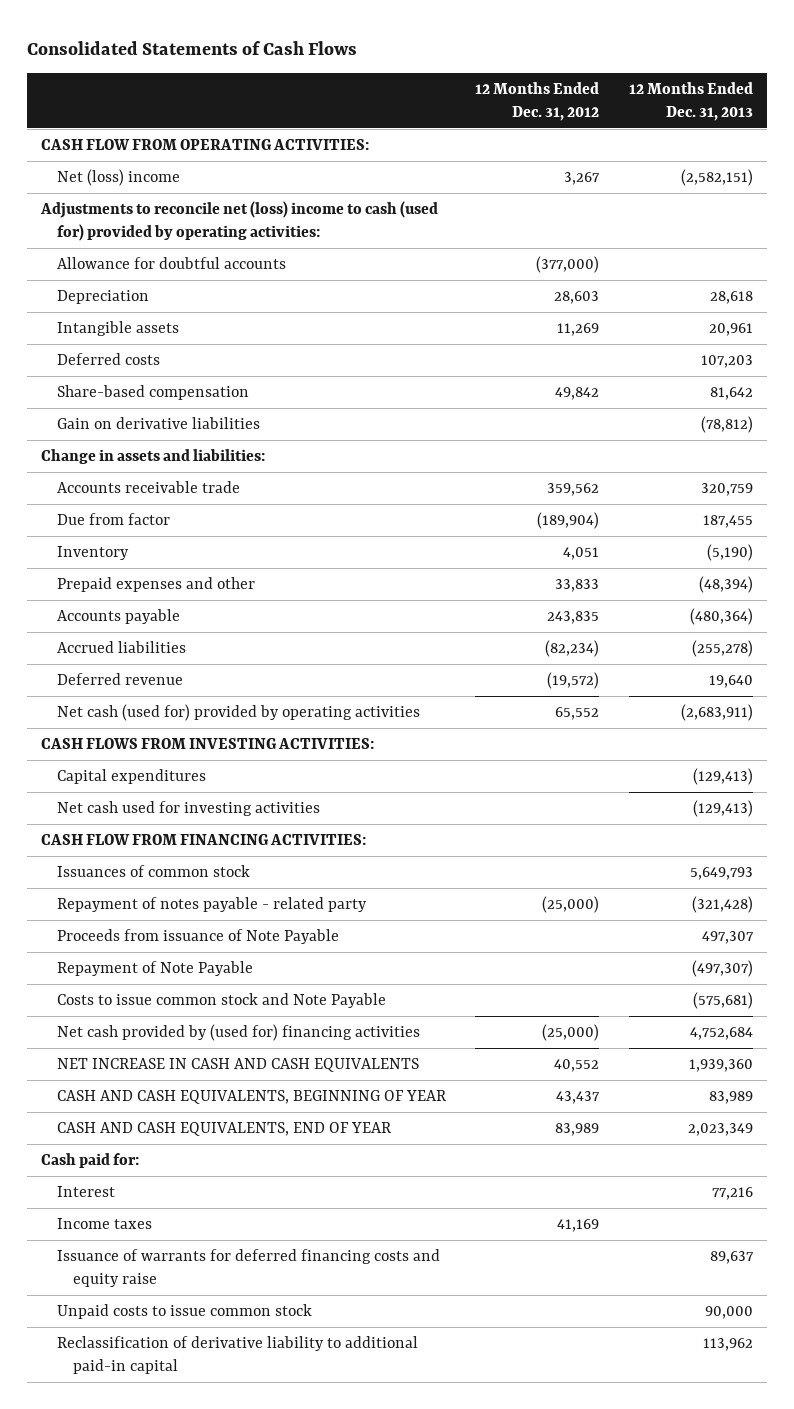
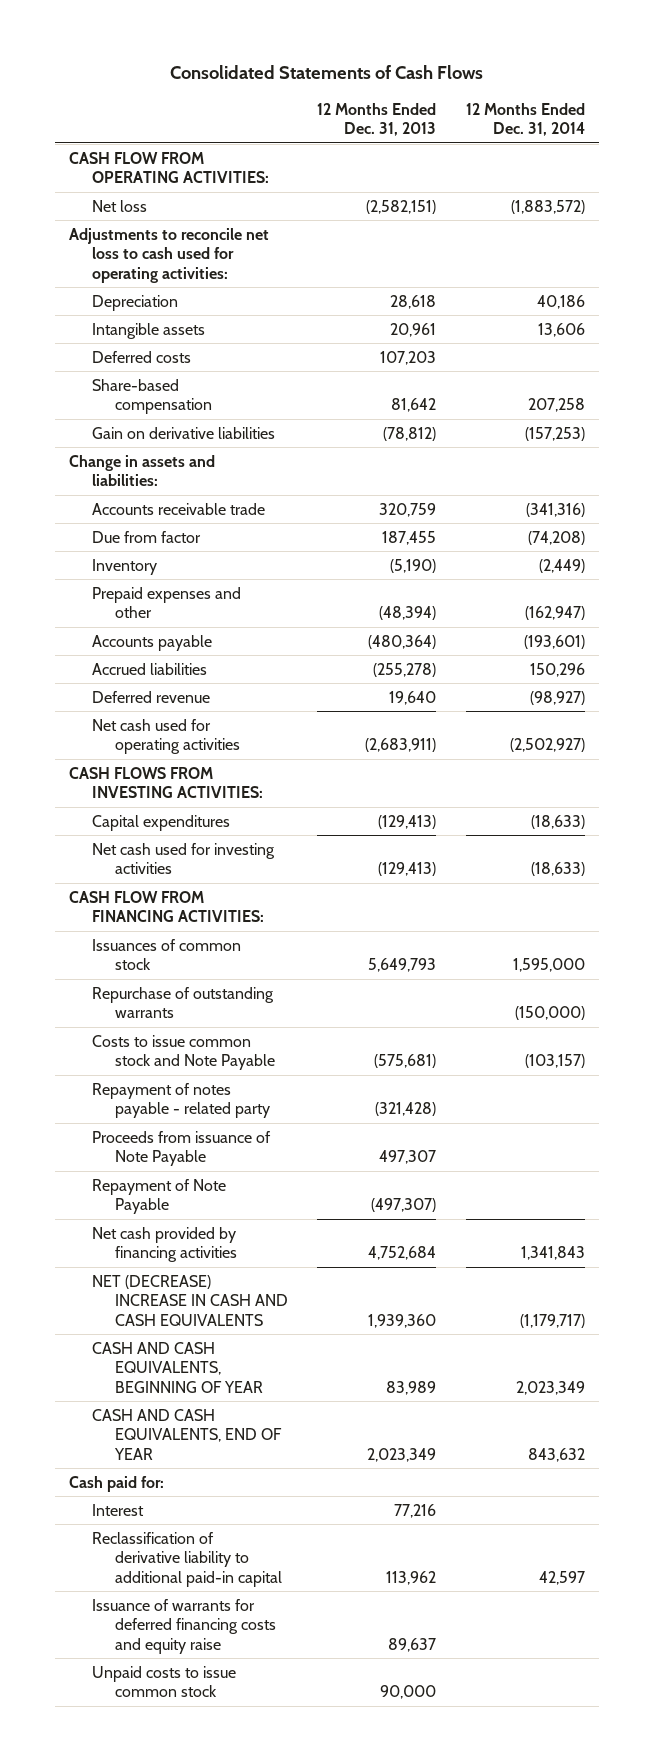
[475,82,600,121] 12 Months Ended Dec. 31, 2012 -> none
none -> [465,102,585,137] 12 Months Ended Dec. 31, 2014
[57,257,287,270] Allowance for doubtful accounts -> none
[57,169,181,187] Net (loss) income -> [92,199,148,212] Net loss
[40,201,439,241] Adjustments to reconcile net (loss) income to cash (used for) provided by operating activities: -> [69,227,270,283] Adjustments to reconcile net loss to cash used for operating activities:
[57,704,421,722] Net cash (used for) provided by operating activities -> [92,718,241,755] Net cash used for operating activities
none -> [92,986,275,1019] Repurchase of outstanding warrants
[57,993,387,1009] Costs to issue common stock and Note Payable -> [92,1034,276,1071] Costs to issue common stock and Note Payable
[57,1024,421,1042] Net cash provided by (used for) financing activities -> [92,1226,238,1263] Net cash provided by financing activities
[57,1058,420,1073] NET INCREASE IN CASH AND CASH EQUIVALENTS -> [92,1274,289,1326] NET (DECREASE) INCREASE IN CASH AND CASH EQUIVALENTS
[57,1218,153,1230] Income taxes -> none
[57,1336,419,1374] Reclassification of derivative liability to additional paid-in capital -> [92,1531,283,1587] Reclassification of derivative liability to additional paid-in capital

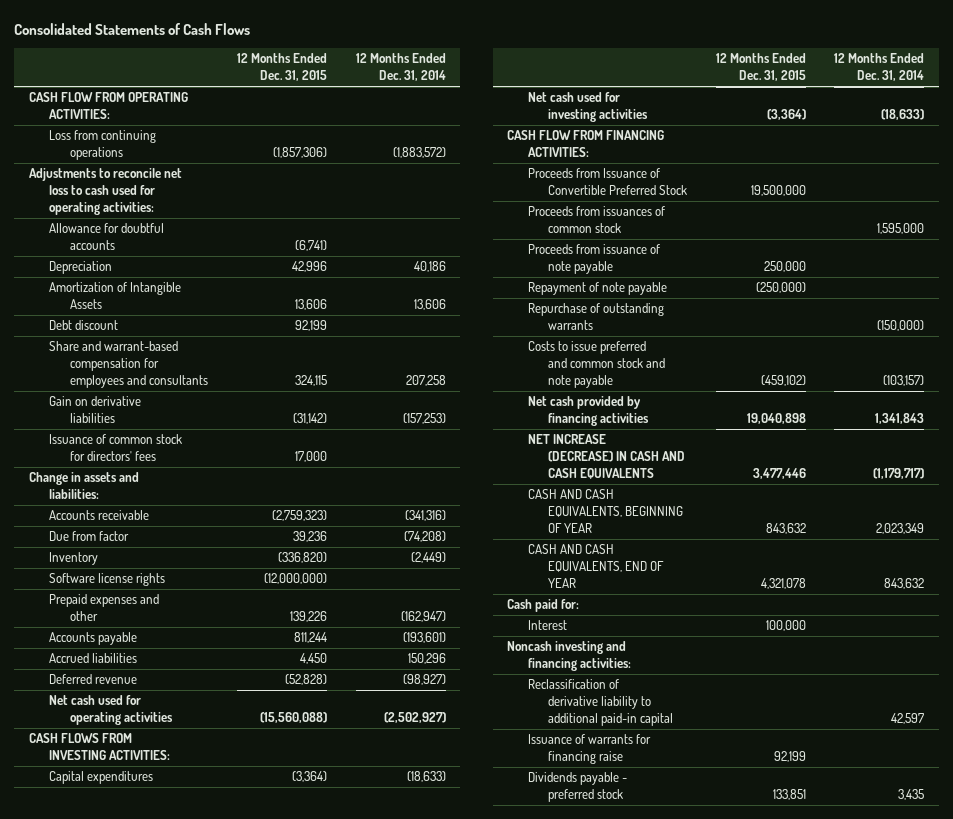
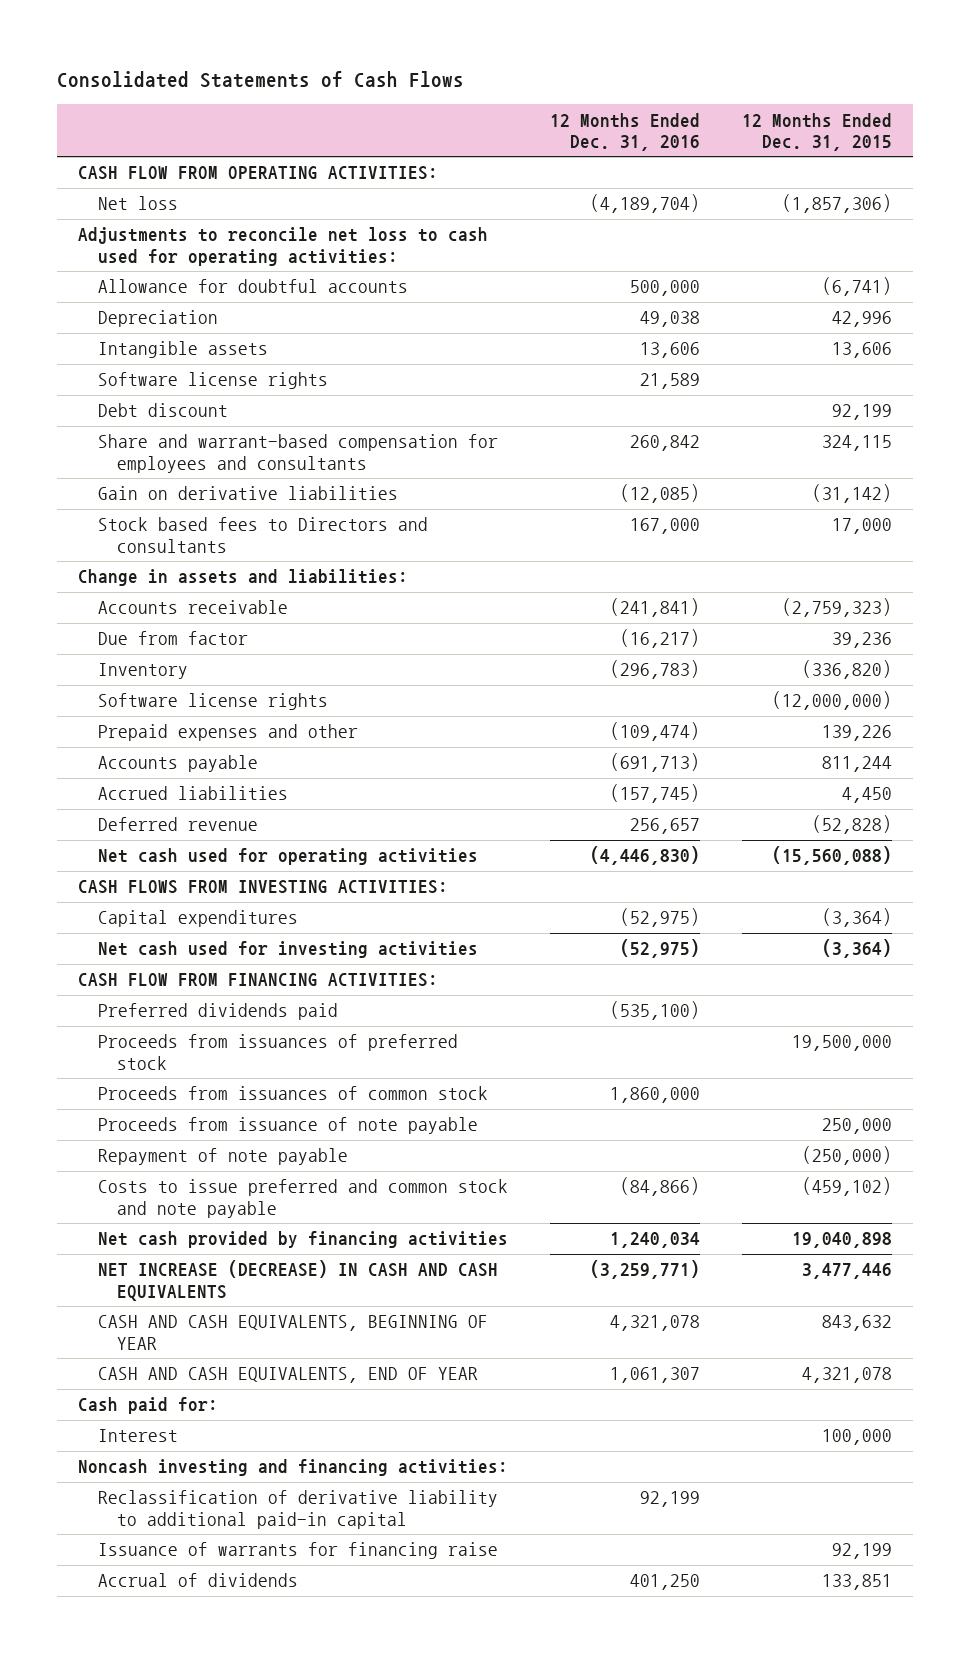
[355,53,446,82] 12 Months Ended Dec. 31, 2014 -> none
none -> [550,112,701,151] 12 Months Ended Dec. 31, 2016
[49,130,157,161] Loss from continuing operations -> [97,196,178,211] Net loss
[49,282,182,310] Amortization of Intangible Assets -> [97,341,268,359] Intangible assets
none -> [97,372,328,390] Software license rights
[49,434,183,462] Issuance of common stock for directors' fees -> none
none -> [97,517,428,553] Stock based fees to Directors and consultants
none -> [97,1003,338,1021] Preferred dividends paid
[527,168,688,196] Proceeds from Issuance of Convertible Preferred Stock -> [97,1034,458,1070] Proceeds from issuances of preferred stock
[527,303,664,331] Repurchase of outstanding warrants -> none
[527,772,627,803] Dividends payable - preferred stock -> [97,1573,298,1588] Accrual of dividends

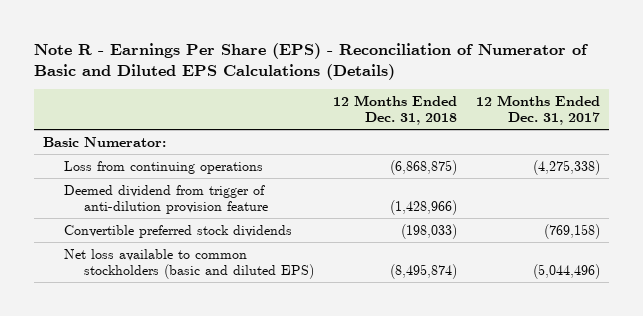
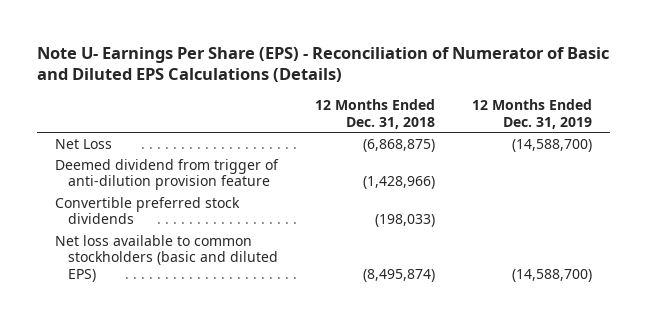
[34,42,589,80] Note R - Earnings Per Share (EPS) - Reconciliation of Numerator of Basic and Diluted EPS Calculations (Details) -> [36,46,609,83] Note U- Earnings Per Share (EPS) - Reconciliation of Numerator of Basic and Diluted EPS Calculations (Details)
[475,94,600,125] 12 Months Ended Dec. 31, 2017 -> none
none -> [471,99,592,129] 12 Months Ended Dec. 31, 2019
[43,136,167,147] Basic Numerator: -> none
[63,160,263,174] Loss from continuing operations -> [54,138,112,149] Net Loss

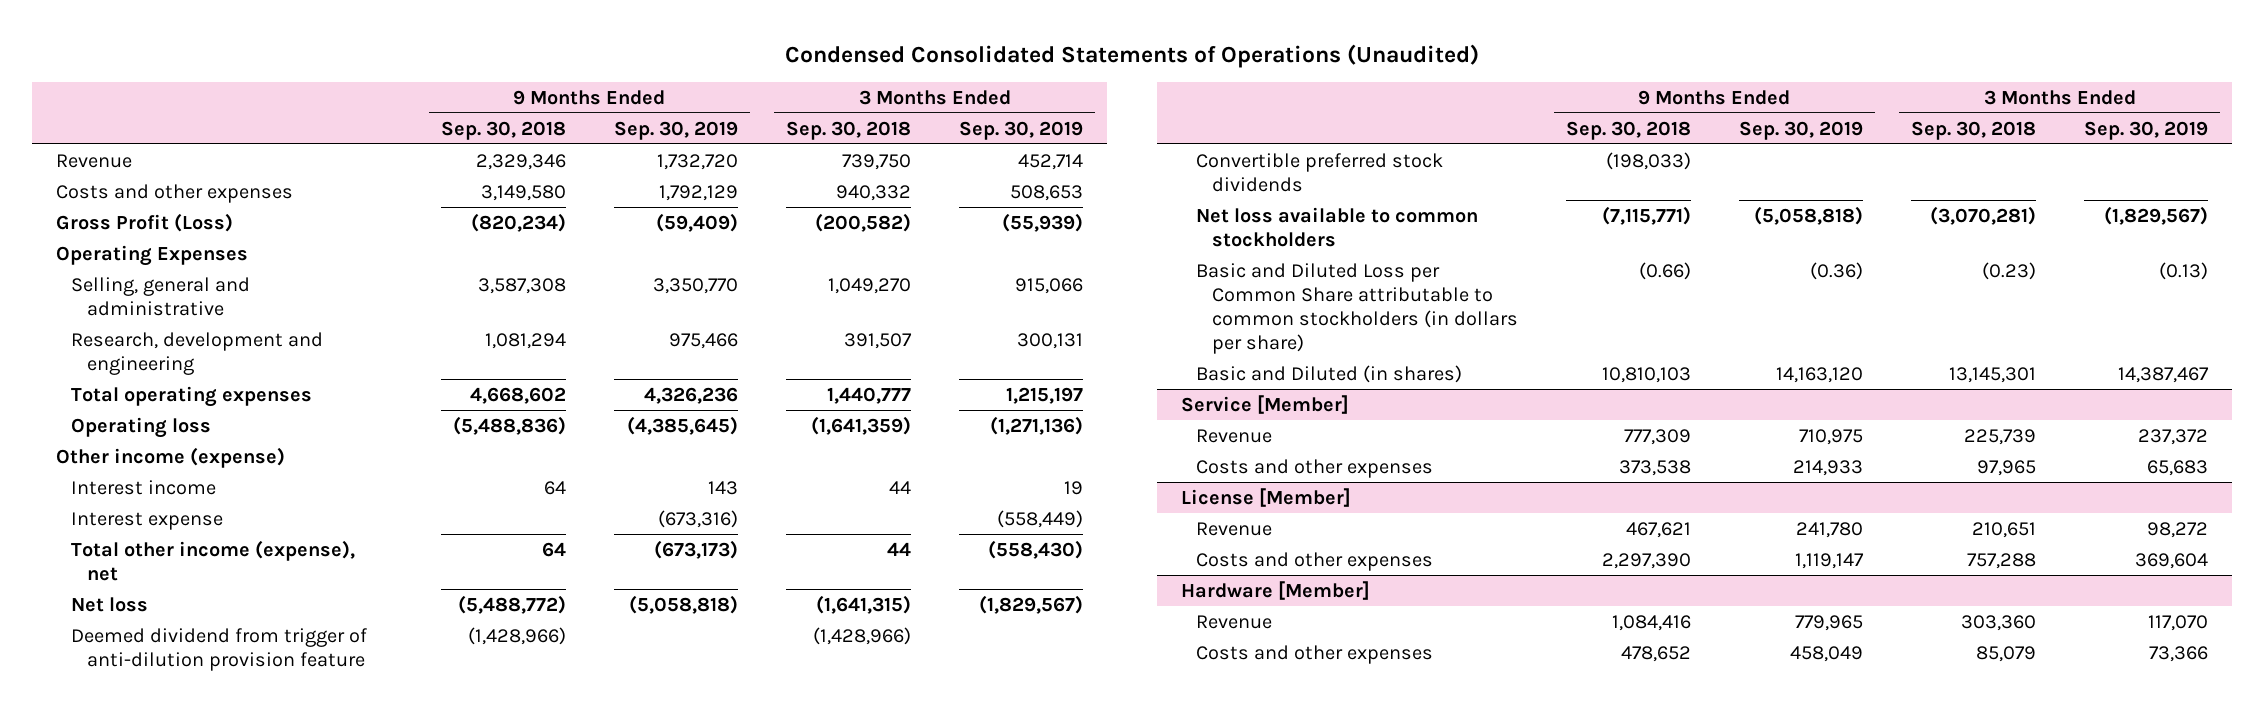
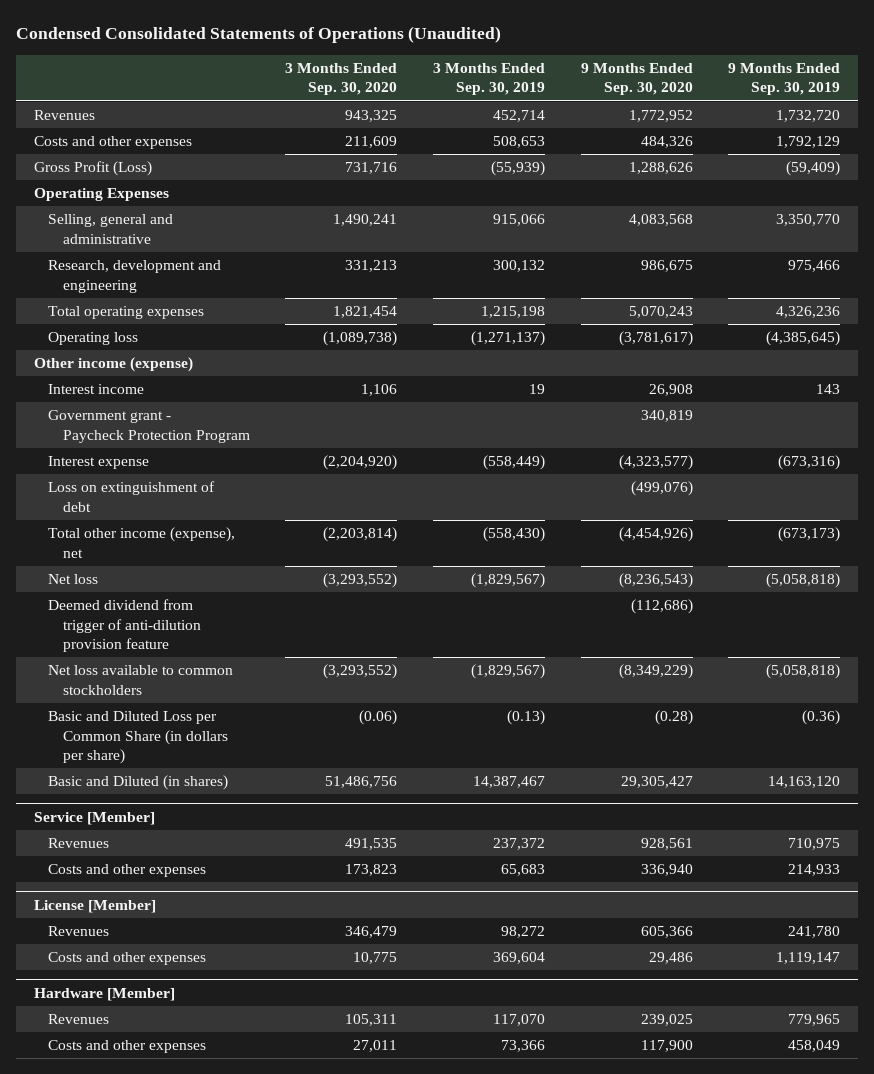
[440,120,566,140] Sep. 30, 2018 -> none
[786,120,912,140] Sep. 30, 2018 -> none
none -> [285,62,398,96] 3 Months Ended Sep. 30, 2020
none -> [580,62,693,96] 9 Months Ended Sep. 30, 2020
[55,153,132,168] Revenue -> [33,110,95,121] Revenues
[1017,332,1084,349] 300,131 -> [492,260,545,273] 300,132
[1006,386,1084,404] 1,215,197 -> [480,306,545,319] 1,215,198
[990,415,1084,435] (1,271,136) -> [470,331,545,347] (1,271,137)
none -> [48,410,250,443] Government grant - Paycheck Protection Program
none -> [48,481,216,512] Loss on extinguishment of debt
[1196,152,1444,192] Convertible preferred stock dividends -> none
[1196,262,1518,355] Basic and Diluted Loss per Common Share attributable to common stockholders (in dollars per share) -> [48,711,228,765] Basic and Diluted Loss per Common Share (in dollars per share)
[1196,428,1273,443] Revenue -> [48,838,110,849] Revenues
[1196,521,1273,536] Revenue -> [48,926,110,937] Revenues
[1196,614,1273,629] Revenue -> [48,1014,110,1025] Revenues

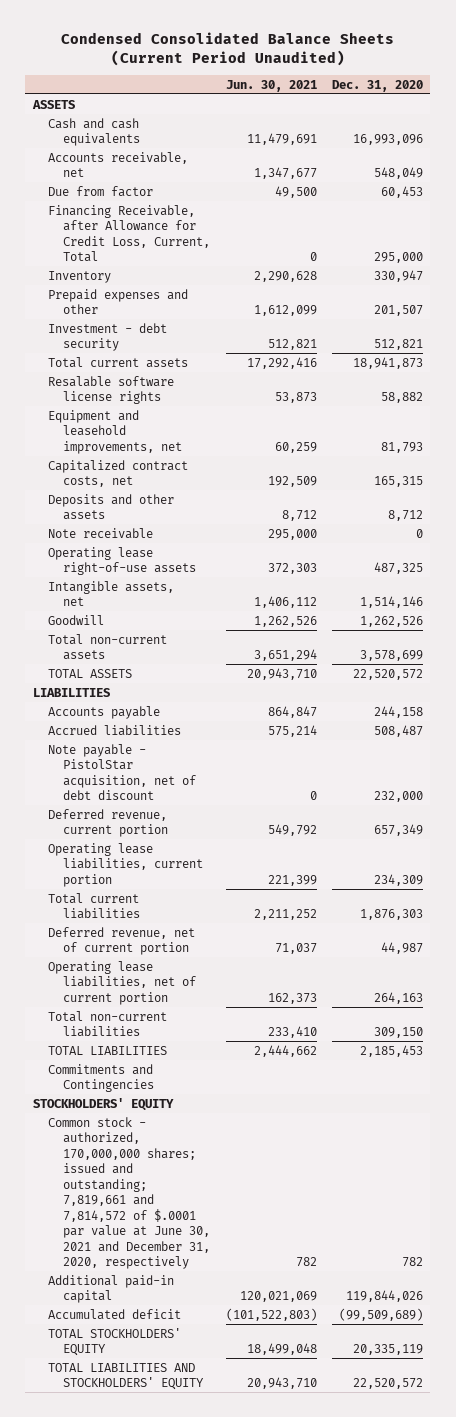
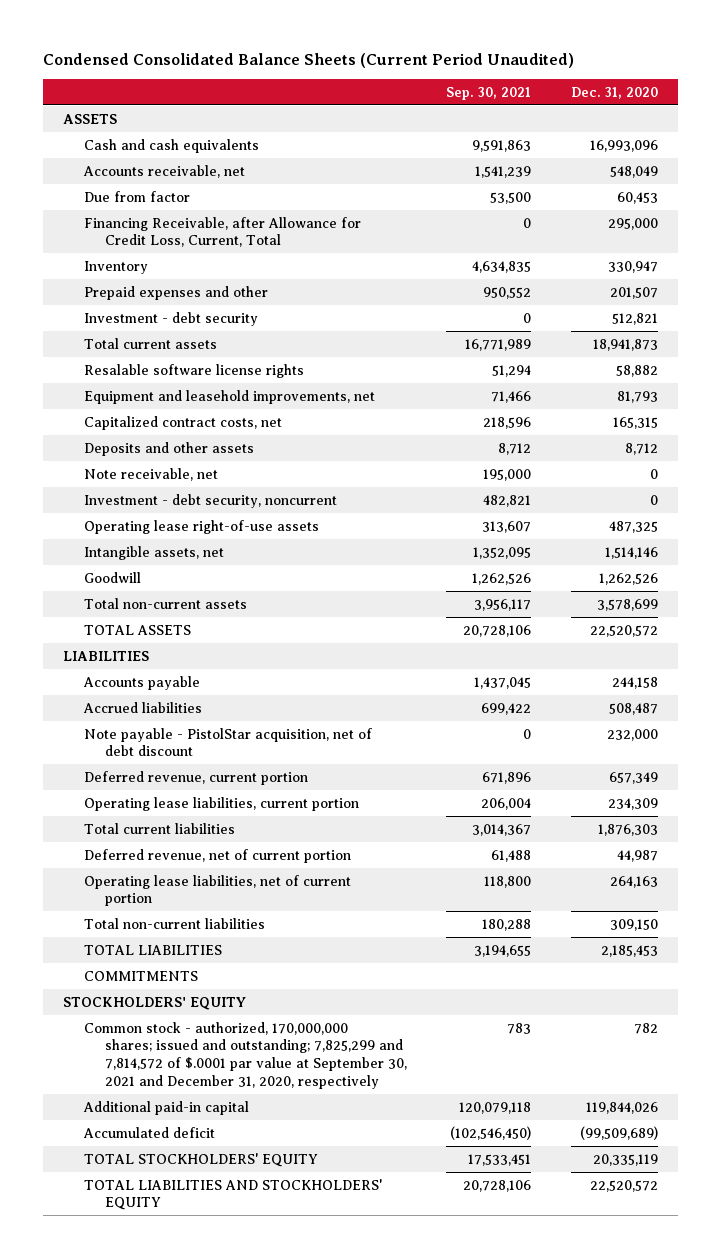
[225,79,317,92] Jun. 30, 2021 -> none
none -> [446,86,532,100] Sep. 30, 2021
[48,527,154,539] Note receivable -> [83,467,218,481] Note receivable, net
none -> [83,493,337,508] Investment - debt security, noncurrent
[48,1063,155,1093] Commitments and Contingencies -> [83,970,198,981] COMMITMENTS
[48,1116,211,1270] Common stock - authorized, 170,000,000 shares; issued and outstanding; 7,819,661 and 7,814,572 of $.0001 par value at June 30, 2021 and December 31, 2020, respectively -> [83,1021,407,1089] Common stock - authorized, 170,000,000 shares; issued and outstanding; 7,825,299 and 7,814,572 of $.0001 par value at September 30, 2021 and December 31, 2020, respectively

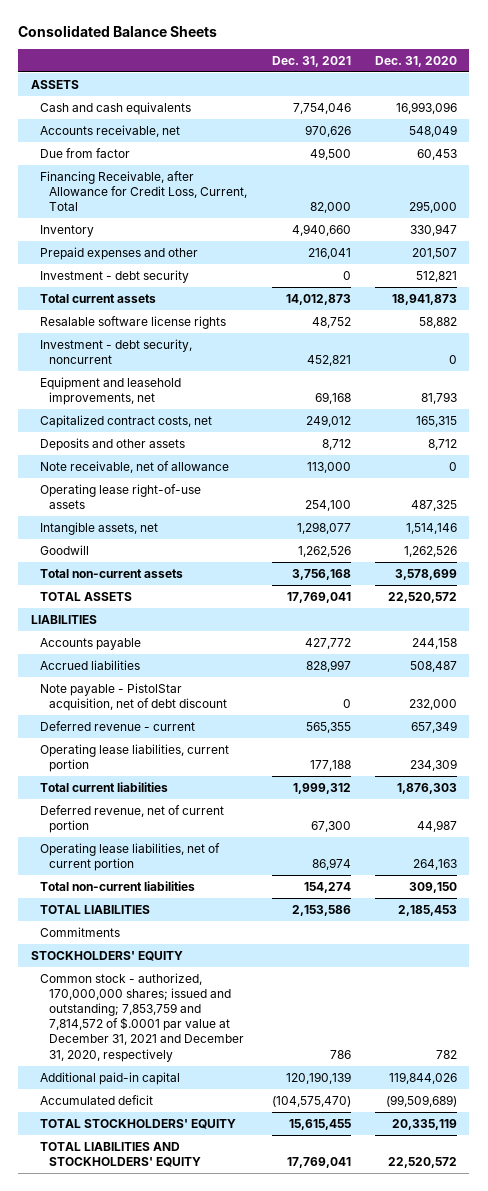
[43,53,575,69] Condensed Consolidated Balance Sheets (Current Period Unaudited) -> [18,25,218,38] Consolidated Balance Sheets
[446,86,532,100] Sep. 30, 2021 -> none
none -> [271,55,351,67] Dec. 31, 2021
[83,493,337,508] Investment - debt security, noncurrent -> [39,338,192,364] Investment - debt security, noncurrent
[83,467,218,481] Note receivable, net -> [39,460,229,473] Note receivable, net of allowance
[83,770,308,785] Deferred revenue, current portion -> [39,720,195,731] Deferred revenue - current
[83,970,198,981] COMMITMENTS -> [39,926,120,937] Commitments
[83,1021,407,1089] Common stock - authorized, 170,000,000 shares; issued and outstanding; 7,825,299 and 7,814,572 of $.0001 par value at September 30, 2021 and December 31, 2020, respectively -> [39,972,245,1062] Common stock - authorized, 170,000,000 shares; issued and outstanding; 7,853,759 and 7,814,572 of $.0001 par value at December 31, 2021 and December 31, 2020, respectively

